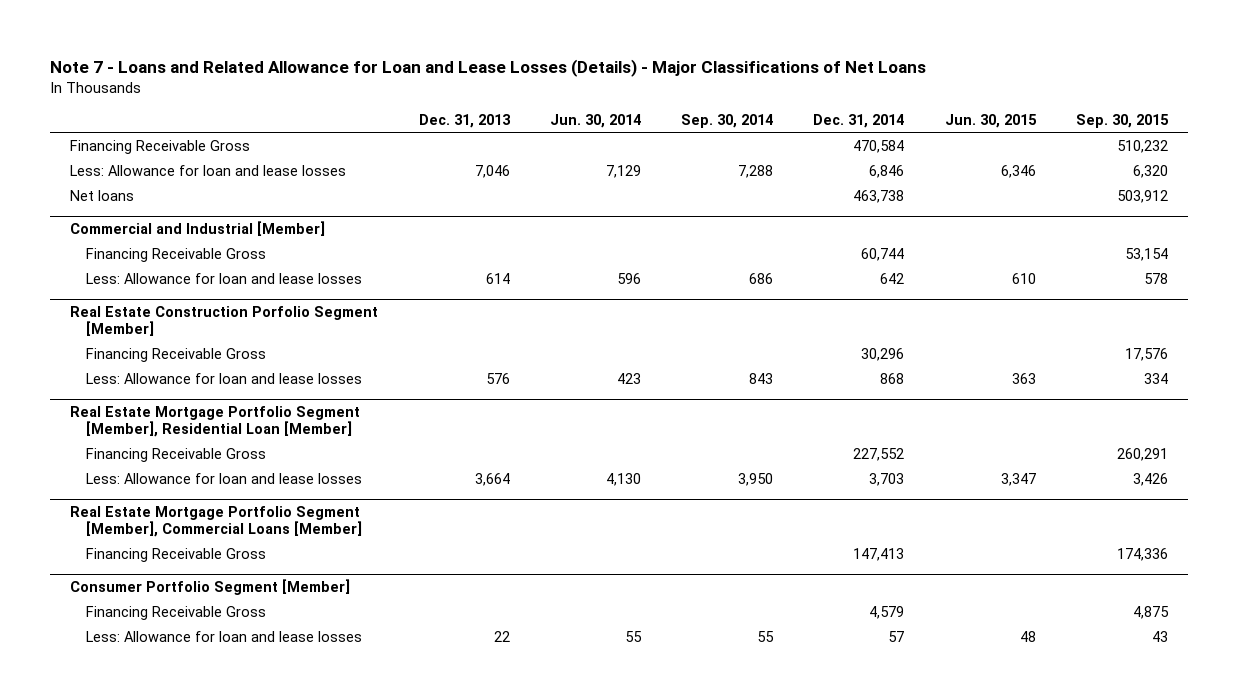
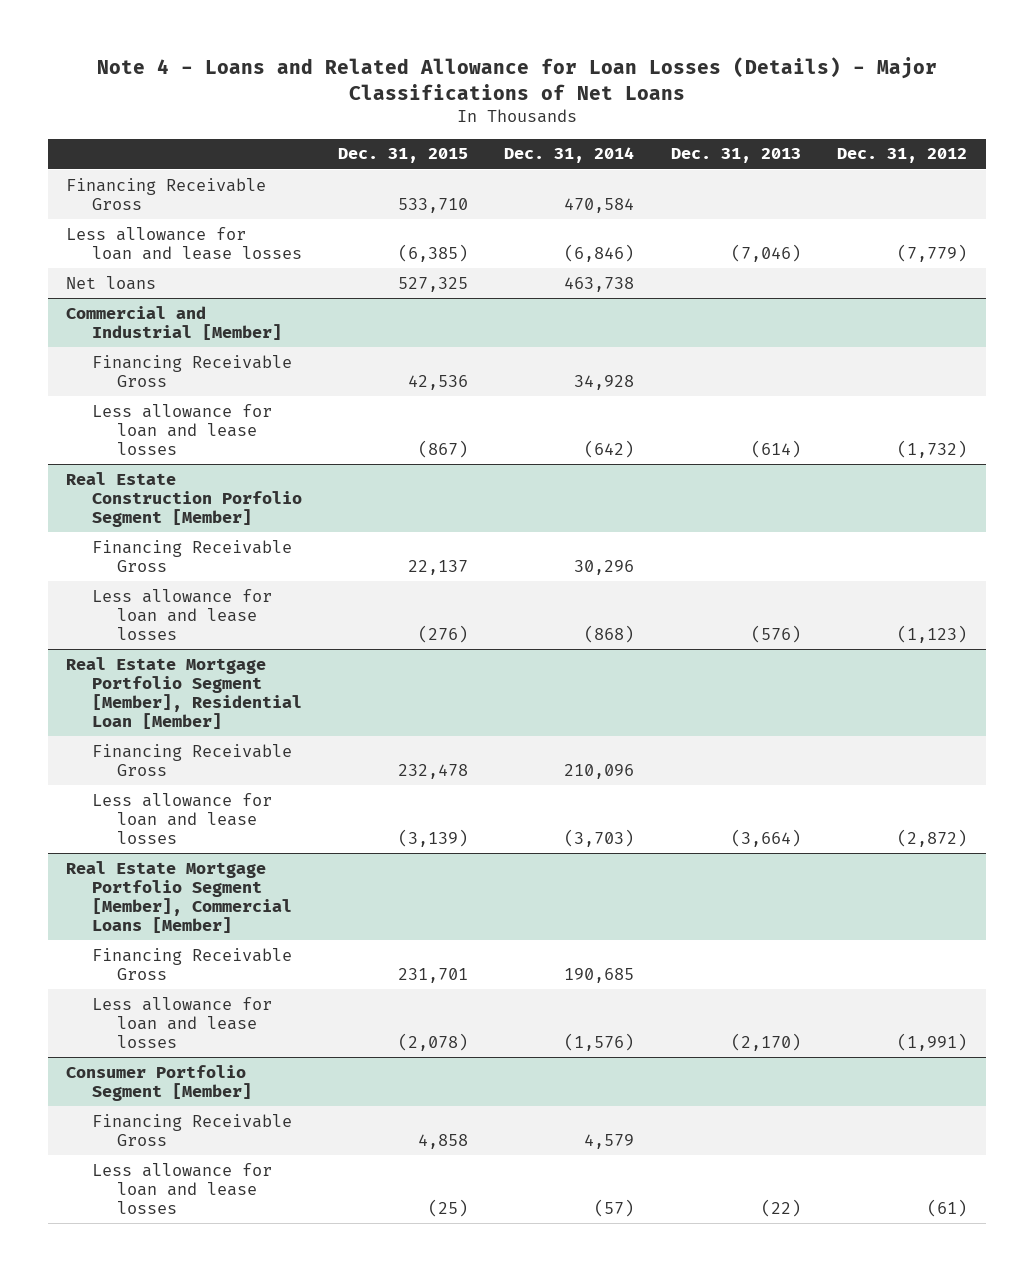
[50,58,927,77] Note 7 - Loans and Related Allowance for Loan and Lease Losses (Details) - Major Classifications of Net Loans -> [96,56,937,100] Note 4 - Loans and Related Allowance for Loan Losses (Details) - Major Classifications of Net Loans
[549,113,641,128] Jun. 30, 2014 -> none
[681,113,774,128] Sep. 30, 2014 -> none
[944,113,1037,128] Jun. 30, 2015 -> none
[1075,113,1169,128] Sep. 30, 2015 -> none
none -> [338,148,469,164] Dec. 31, 2015
none -> [837,148,968,164] Dec. 31, 2012
[70,164,347,176] Less: Allowance for loan and lease losses -> [66,226,302,260] Less allowance for loan and lease losses
[474,164,510,178] 7,046 -> [730,243,801,262] (7,046)
[869,164,905,178] 6,846 -> [564,243,635,262] (6,846)
[861,247,905,261] 60,744 -> [574,374,635,390] 34,928
[86,272,363,284] Less: Allowance for loan and lease losses -> [91,403,272,456] Less allowance for loan and lease losses
[485,272,510,284] 614 -> [750,440,801,459] (614)
[880,272,905,284] 642 -> [584,440,635,459] (642)
[86,372,363,384] Less: Allowance for loan and lease losses -> [91,588,272,641] Less allowance for loan and lease losses
[485,372,510,384] 576 -> [750,625,801,644] (576)
[880,372,905,384] 868 -> [584,625,635,644] (868)
[853,447,905,461] 227,552 -> [564,763,635,779] 210,096
[86,472,363,484] Less: Allowance for loan and lease losses -> [91,792,272,845] Less allowance for loan and lease losses
[474,472,510,486] 3,664 -> [730,829,801,848] (3,664)
[869,472,905,486] 3,703 -> [564,829,635,848] (3,703)
[853,547,905,561] 147,413 -> [564,967,635,983] 190,685
none -> [91,996,272,1049] Less allowance for loan and lease losses
[86,630,363,642] Less: Allowance for loan and lease losses -> [91,1162,272,1215] Less allowance for loan and lease losses
[493,630,510,642] 22 -> [760,1199,801,1218] (22)
[888,630,905,642] 57 -> [594,1199,635,1218] (57)

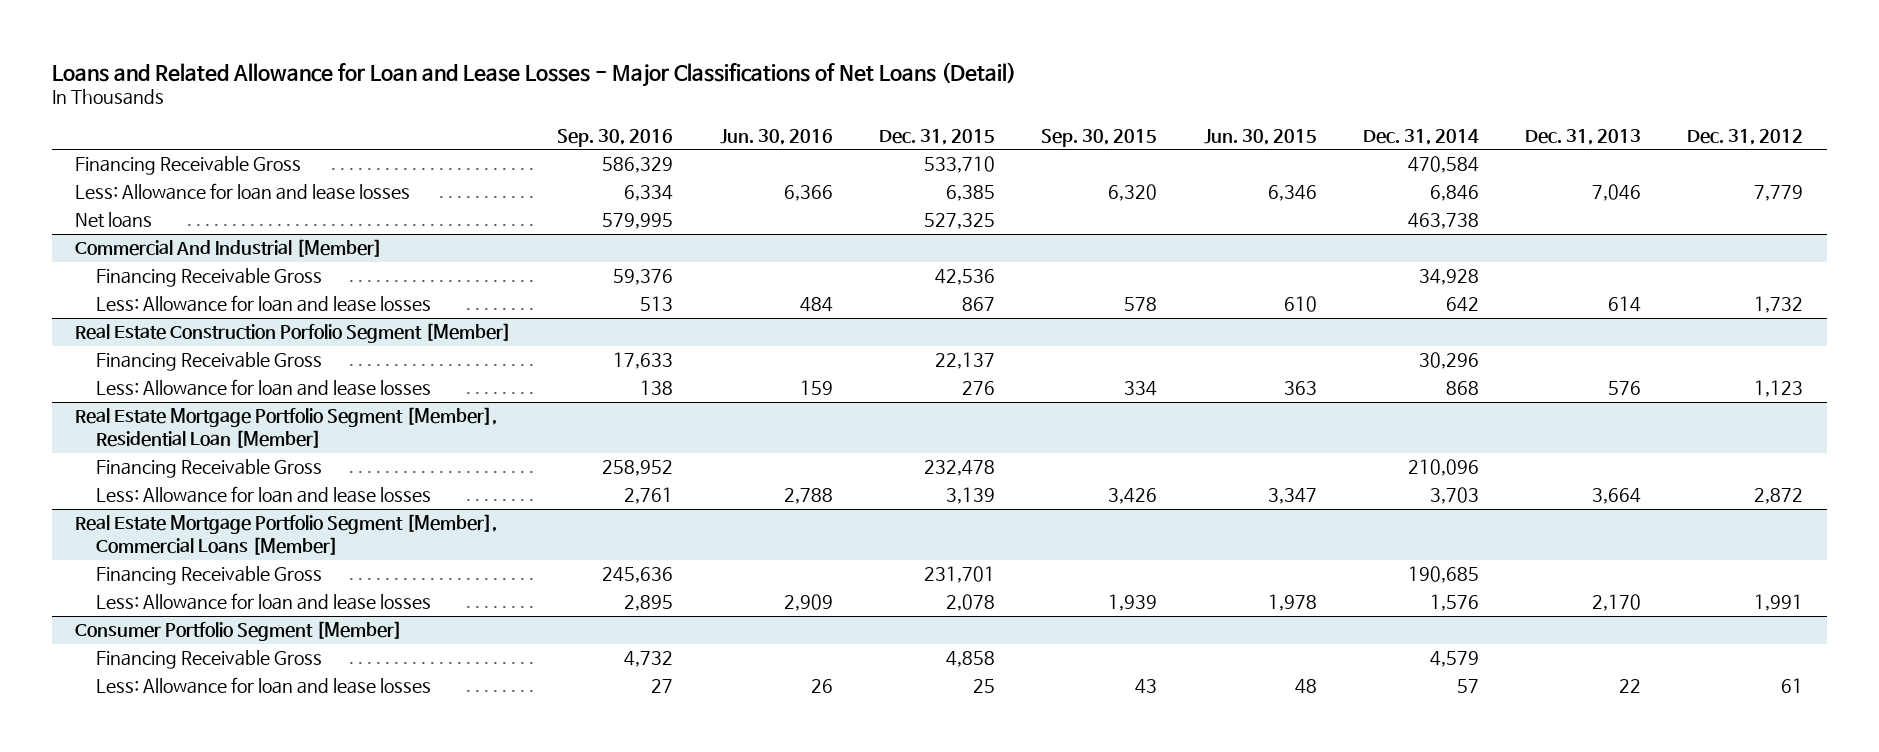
[96,56,937,100] Note 4 - Loans and Related Allowance for Loan Losses (Details) - Major Classifications of Net Loans -> [51,61,1016,87] Loans and Related Allowance for Loan and Lease Losses - Major Classifications of Net Loans (Detail)
none -> [557,128,674,147] Sep. 30, 2016
none -> [719,128,833,145] Jun. 30, 2016
none -> [1041,128,1158,147] Sep. 30, 2015
none -> [1203,128,1317,145] Jun. 30, 2015
[66,226,302,260] Less allowance for loan and lease losses -> [75,183,411,201] Less: Allowance for loan and lease losses
[398,243,469,262] (6,385) -> [945,185,995,202] 6,385
[564,243,635,262] (6,846) -> [1429,185,1479,202] 6,846
[730,243,801,262] (7,046) -> [1592,184,1642,202] 7,046
[897,243,968,262] (7,779) -> [1754,185,1804,202] 7,779
[66,305,282,340] Commercial and Industrial [Member] -> [75,239,383,258] Commercial And Industrial [Member]
[91,403,272,456] Less allowance for loan and lease losses -> [95,295,431,313] Less: Allowance for loan and lease losses
[418,440,469,459] (867) -> [961,297,995,312] 867
[584,440,635,459] (642) -> [1445,297,1479,313] 642
[750,440,801,459] (614) -> [1608,296,1642,313] 614
[897,440,968,459] (1,732) -> [1754,296,1804,314] 1,732
[91,588,272,641] Less allowance for loan and lease losses -> [95,379,431,397] Less: Allowance for loan and lease losses
[418,625,469,644] (276) -> [961,381,995,396] 276
[584,625,635,644] (868) -> [1445,381,1479,396] 868
[750,625,801,644] (576) -> [1608,381,1642,396] 576
[897,625,968,644] (1,123) -> [1754,380,1804,398] 1,123
[91,792,272,845] Less allowance for loan and lease losses -> [95,486,431,504] Less: Allowance for loan and lease losses
[398,829,469,848] (3,139) -> [945,487,995,505] 3,139
[564,829,635,848] (3,703) -> [1429,487,1479,505] 3,703
[730,829,801,848] (3,664) -> [1592,488,1642,505] 3,664
[897,829,968,848] (2,872) -> [1754,488,1804,505] 2,872
[91,996,272,1049] Less allowance for loan and lease losses -> [95,593,431,611] Less: Allowance for loan and lease losses
[398,1033,469,1052] (2,078) -> [945,594,995,612] 2,078
[564,1033,635,1052] (1,576) -> [1429,594,1479,612] 1,576
[730,1033,801,1052] (2,170) -> [1592,594,1642,612] 2,170
[897,1033,968,1052] (1,991) -> [1754,594,1804,612] 1,991
[91,1162,272,1215] Less allowance for loan and lease losses -> [95,677,431,695] Less: Allowance for loan and lease losses
[428,1199,469,1218] (25) -> [972,679,995,694] 25
[594,1199,635,1218] (57) -> [1456,679,1479,694] 57
[760,1199,801,1218] (22) -> [1619,679,1642,694] 22
[927,1199,968,1218] (61) -> [1781,678,1804,694] 61

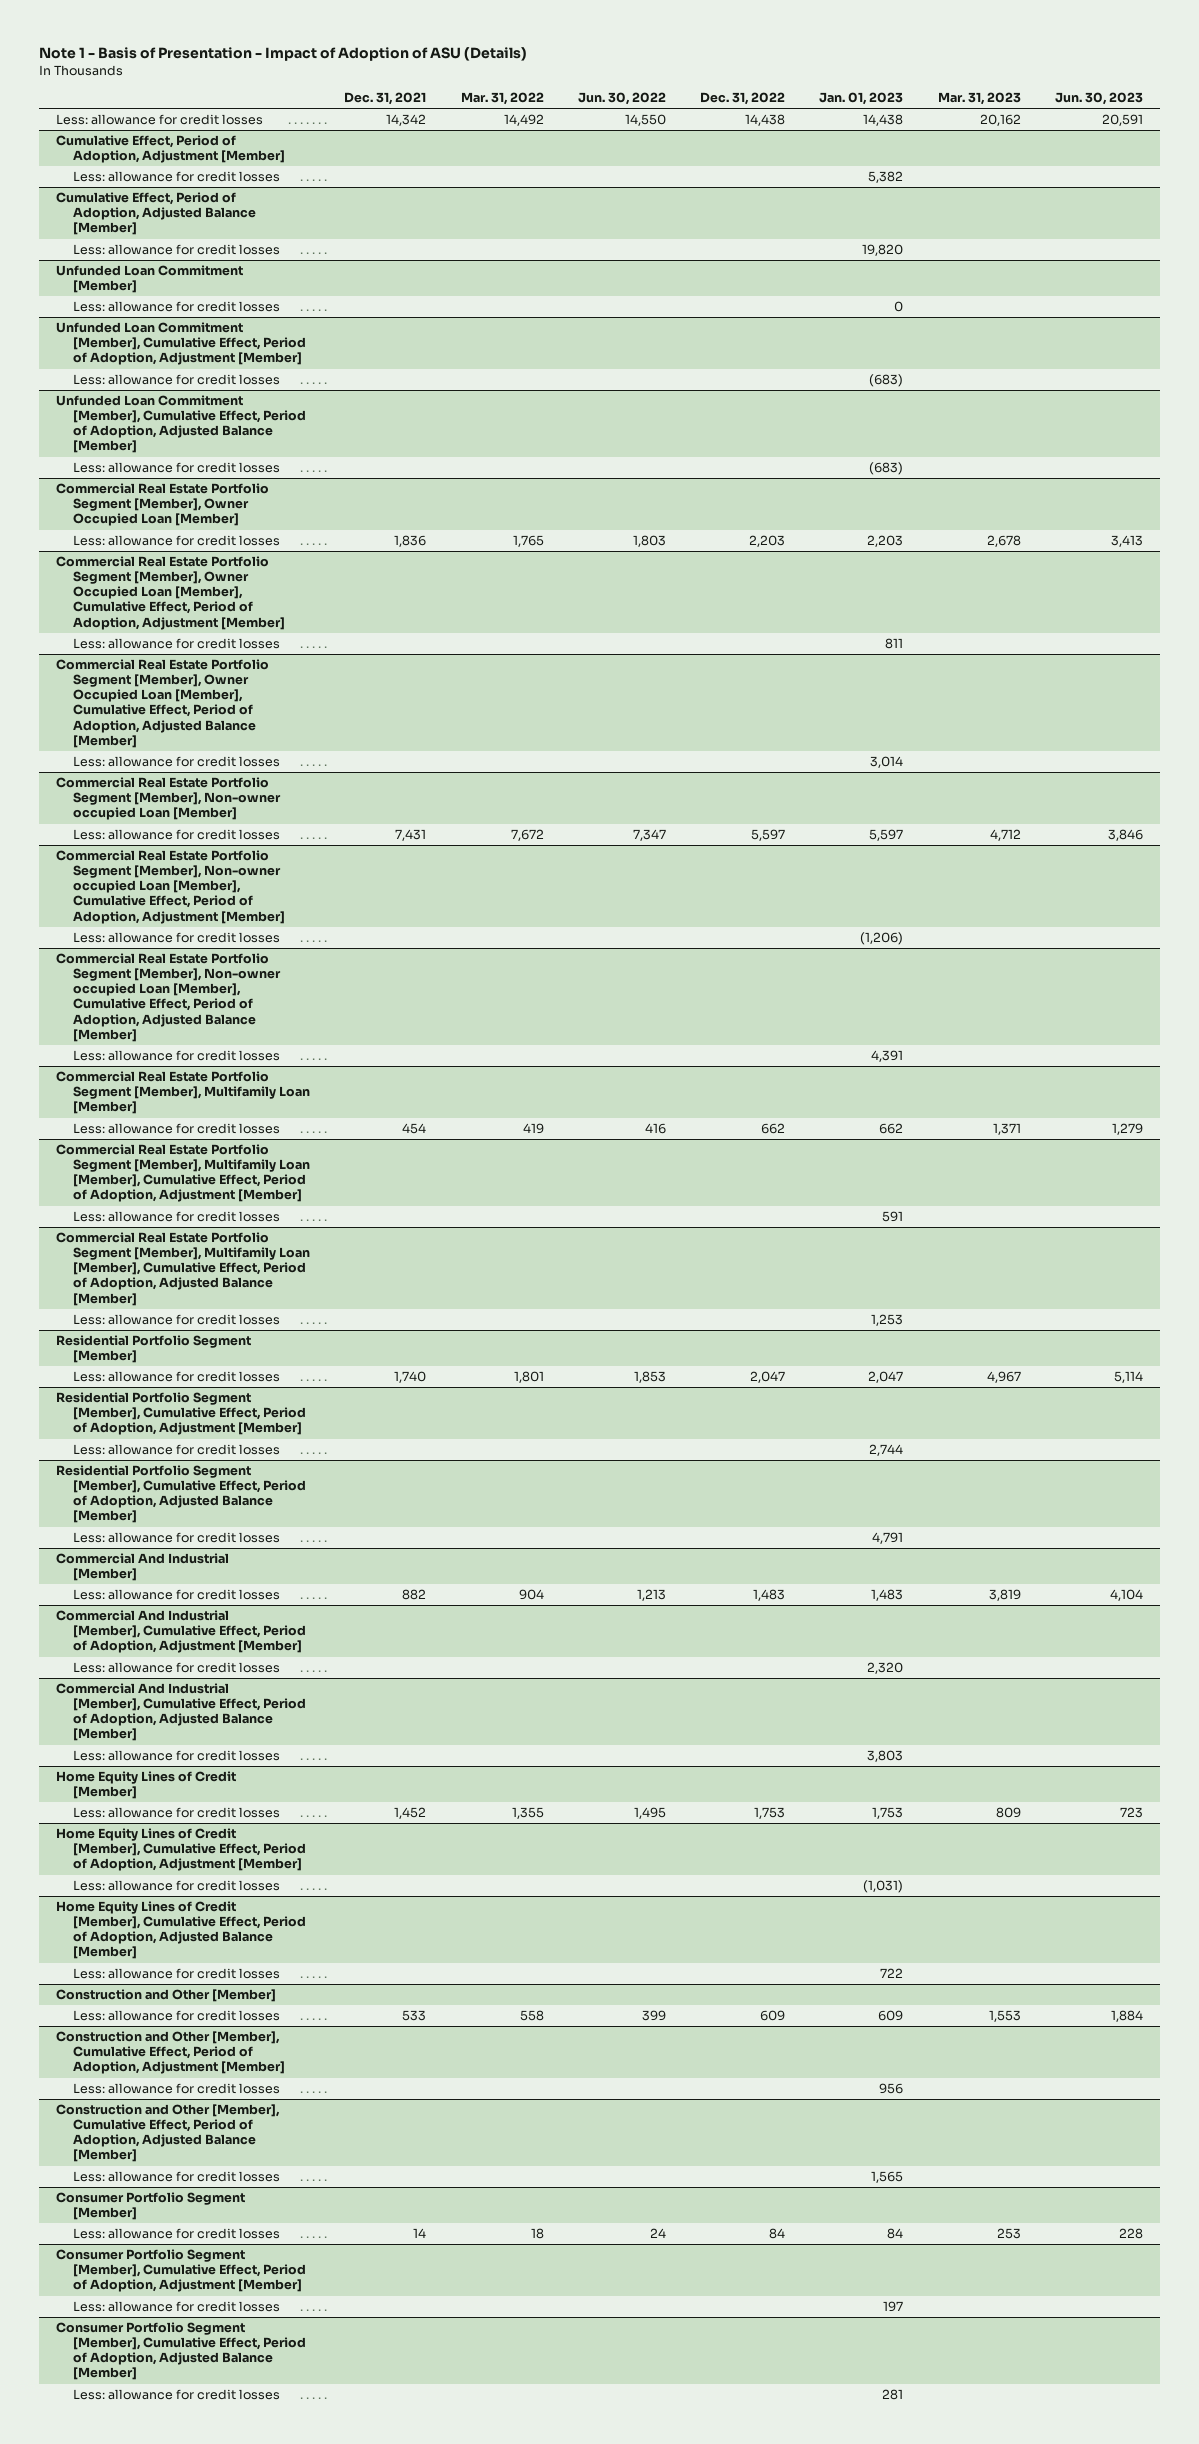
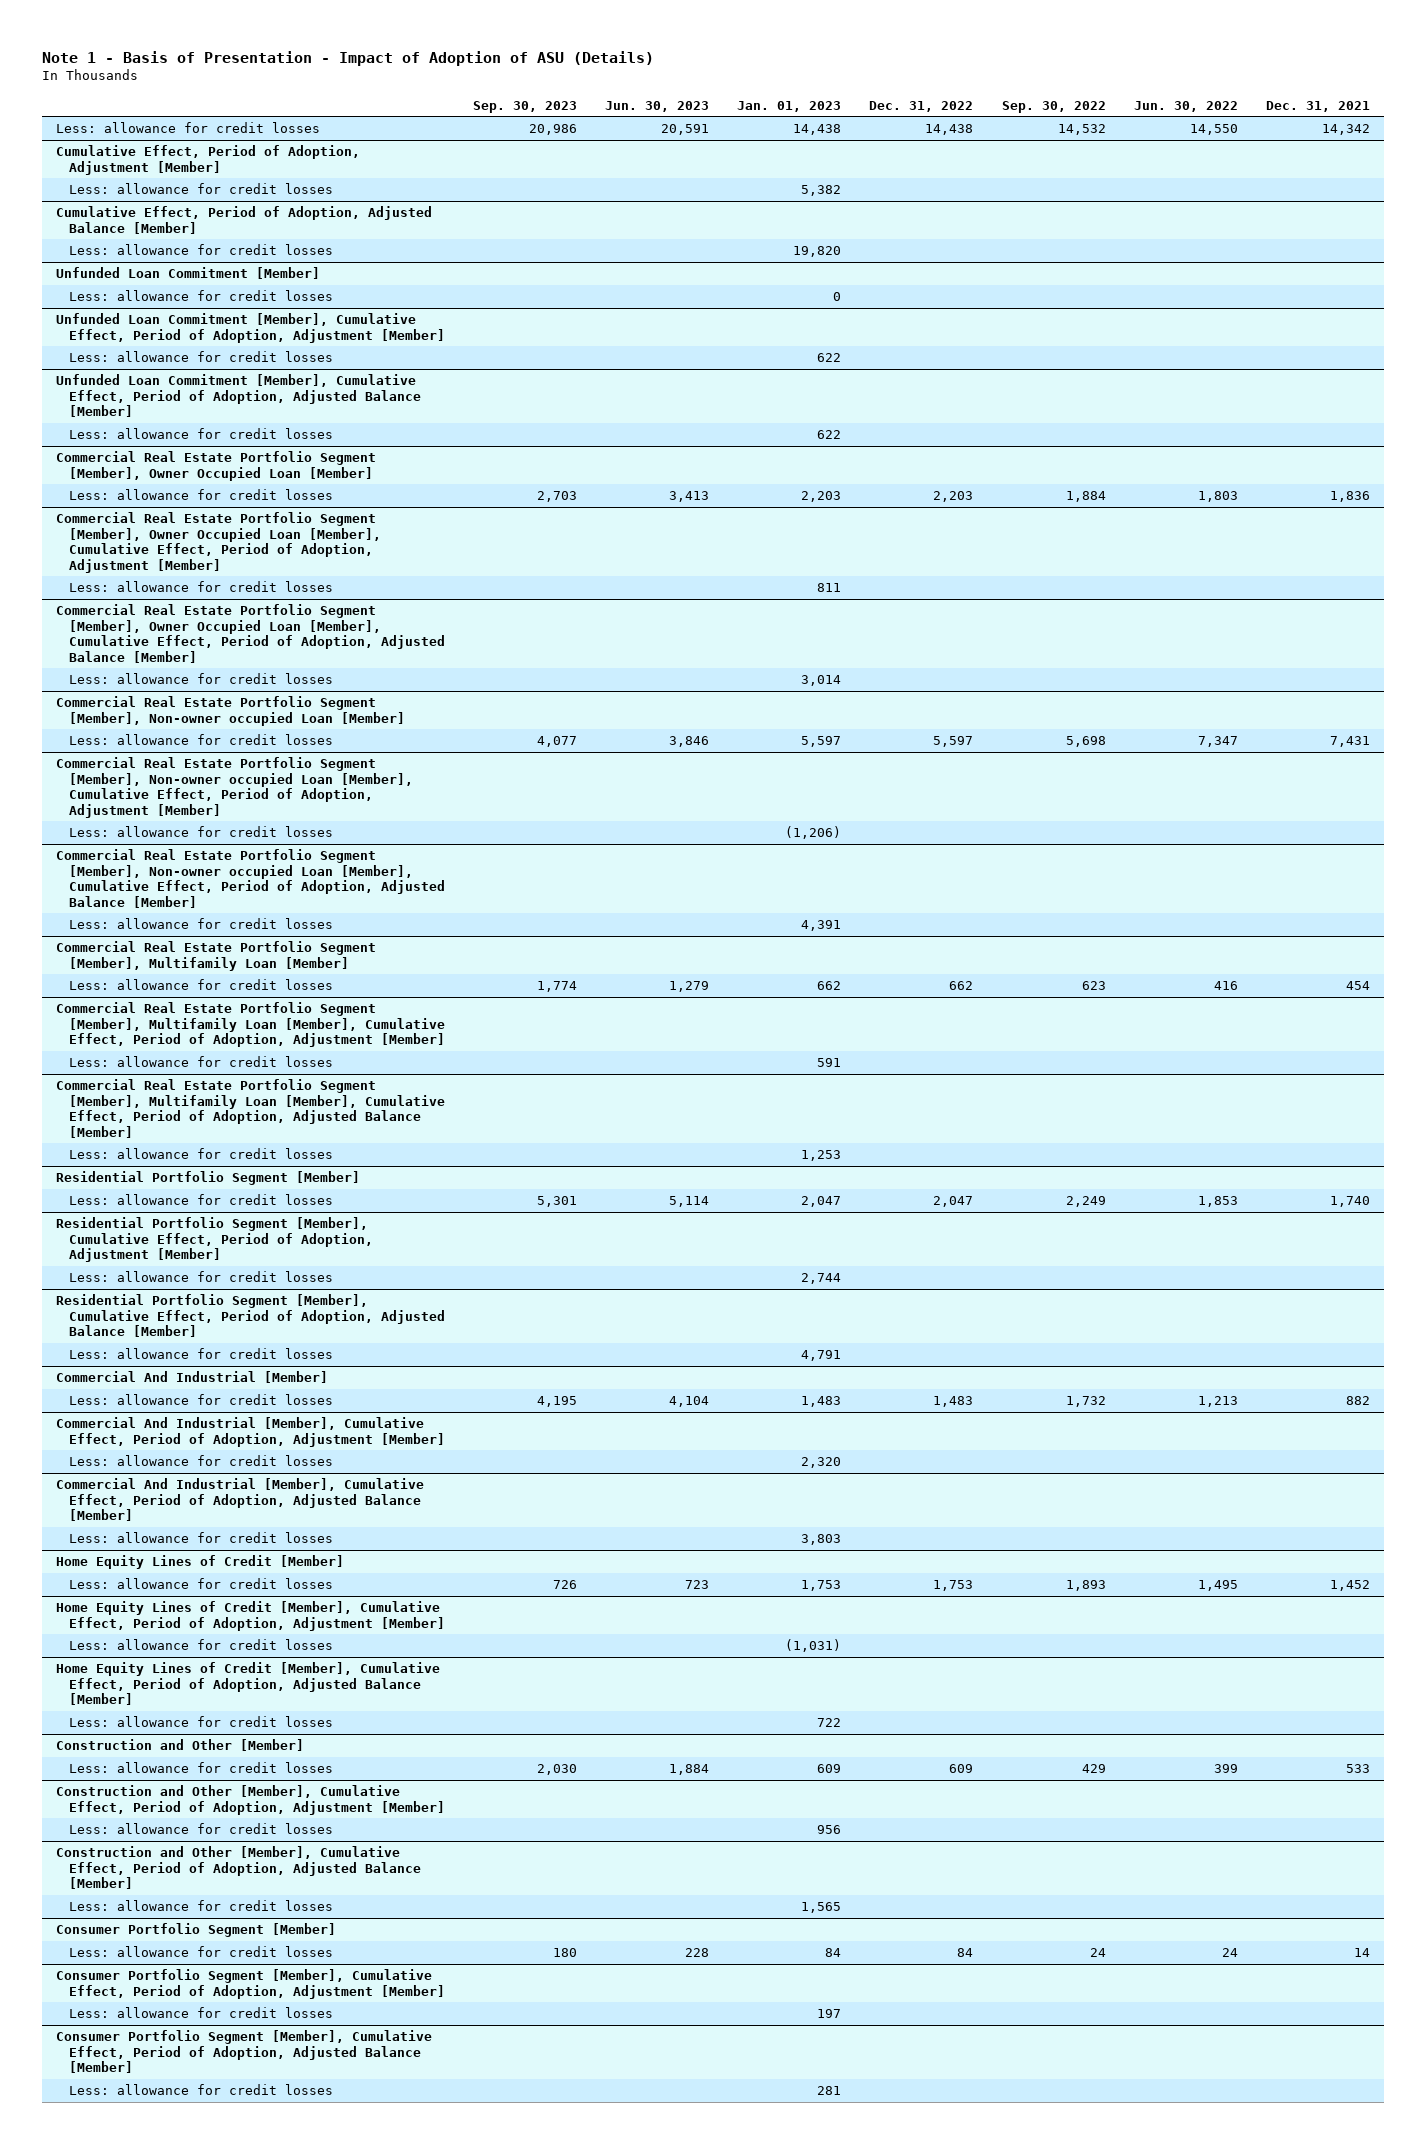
[460,92,544,106] Mar. 31, 2022 -> none
[937,92,1021,106] Mar. 31, 2023 -> none
none -> [472,100,577,113] Sep. 30, 2023
none -> [1001,100,1106,113] Sep. 30, 2022
[869,374,904,388] (683) -> [817,353,842,363] 622
[869,462,904,476] (683) -> [817,430,842,440] 622

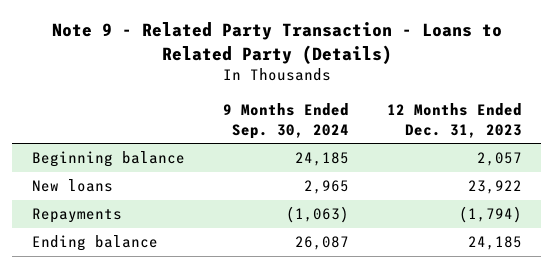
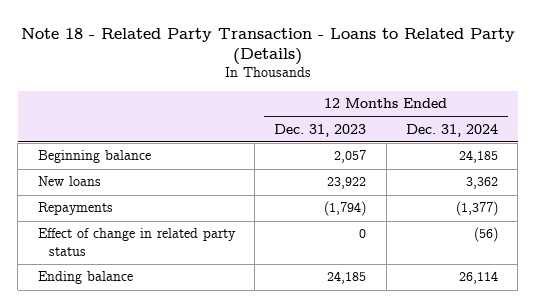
[51,22,502,64] Note 9 - Related Party Transaction - Loans to Related Party (Details) -> [20,27,515,66] Note 18 - Related Party Transaction - Loans to Related Party (Details)
[222,102,349,139] 9 Months Ended Sep. 30, 2024 -> none
none -> [405,123,498,137] Dec. 31, 2024
none -> [37,228,236,256] Effect of change in related party status

